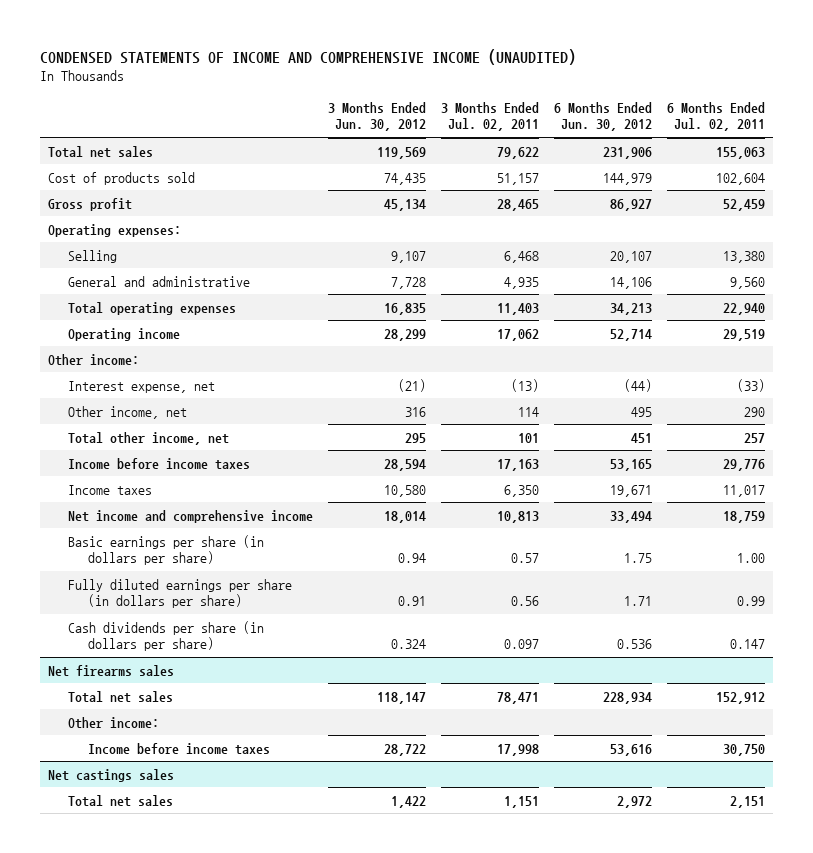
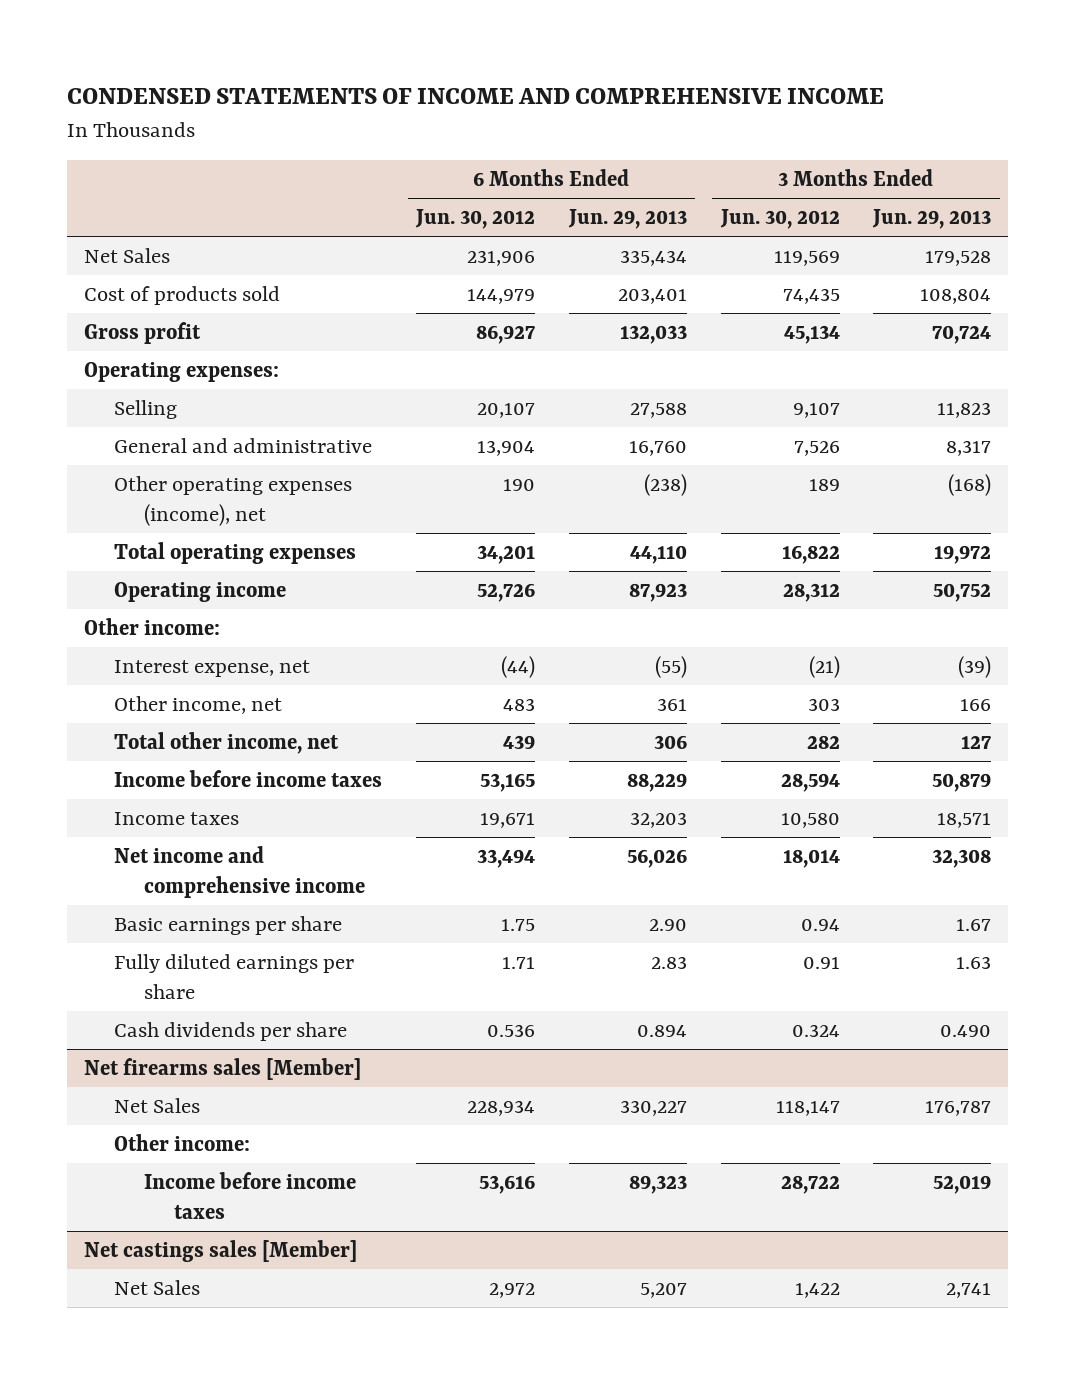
[40,48,577,65] CONDENSED STATEMENTS OF INCOME AND COMPREHENSIVE INCOME (UNAUDITED) -> [67,88,885,105] CONDENSED STATEMENTS OF INCOME AND COMPREHENSIVE INCOME
[440,101,539,132] 3 Months Ended Jul. 02, 2011 -> none
[666,101,765,132] 6 Months Ended Jul. 02, 2011 -> none
none -> [567,209,687,230] Jun. 29, 2013
none -> [872,209,992,230] Jun. 29, 2013
[47,145,153,158] Total net sales -> [84,247,171,263] Net Sales
[390,276,426,289] 7,728 -> [793,440,840,456] 7,526
[609,276,652,289] 14,106 -> [476,439,535,456] 13,904
none -> [114,475,353,526] Other operating expenses (income), net
[383,302,426,315] 16,835 -> [781,544,840,564] 16,822
[609,302,652,315] 34,213 -> [476,544,535,564] 34,201
[383,328,426,341] 28,299 -> [782,582,840,602] 28,312
[609,328,652,341] 52,714 -> [476,582,535,602] 52,726
[404,406,426,417] 316 -> [807,697,840,711] 303
[630,406,652,417] 495 -> [502,697,535,711] 483
[404,432,426,443] 295 -> [806,734,840,749] 282
[630,432,652,443] 451 -> [502,734,535,749] 439
[67,534,264,566] Basic earnings per share (in dollars per share) -> [114,915,343,935] Basic earnings per share
[67,578,292,609] Fully diluted earnings per share (in dollars per share) -> [114,953,355,999] Fully diluted earnings per share
[67,620,264,652] Cash dividends per share (in dollars per share) -> [114,1021,348,1041] Cash dividends per share
[47,664,174,677] Net firearms sales -> [84,1057,362,1080] Net firearms sales [Member]
[67,690,173,703] Total net sales -> [114,1097,201,1113] Net Sales
[47,768,174,782] Net castings sales -> [84,1239,358,1262] Net castings sales [Member]
[67,794,173,807] Total net sales -> [114,1279,201,1295] Net Sales

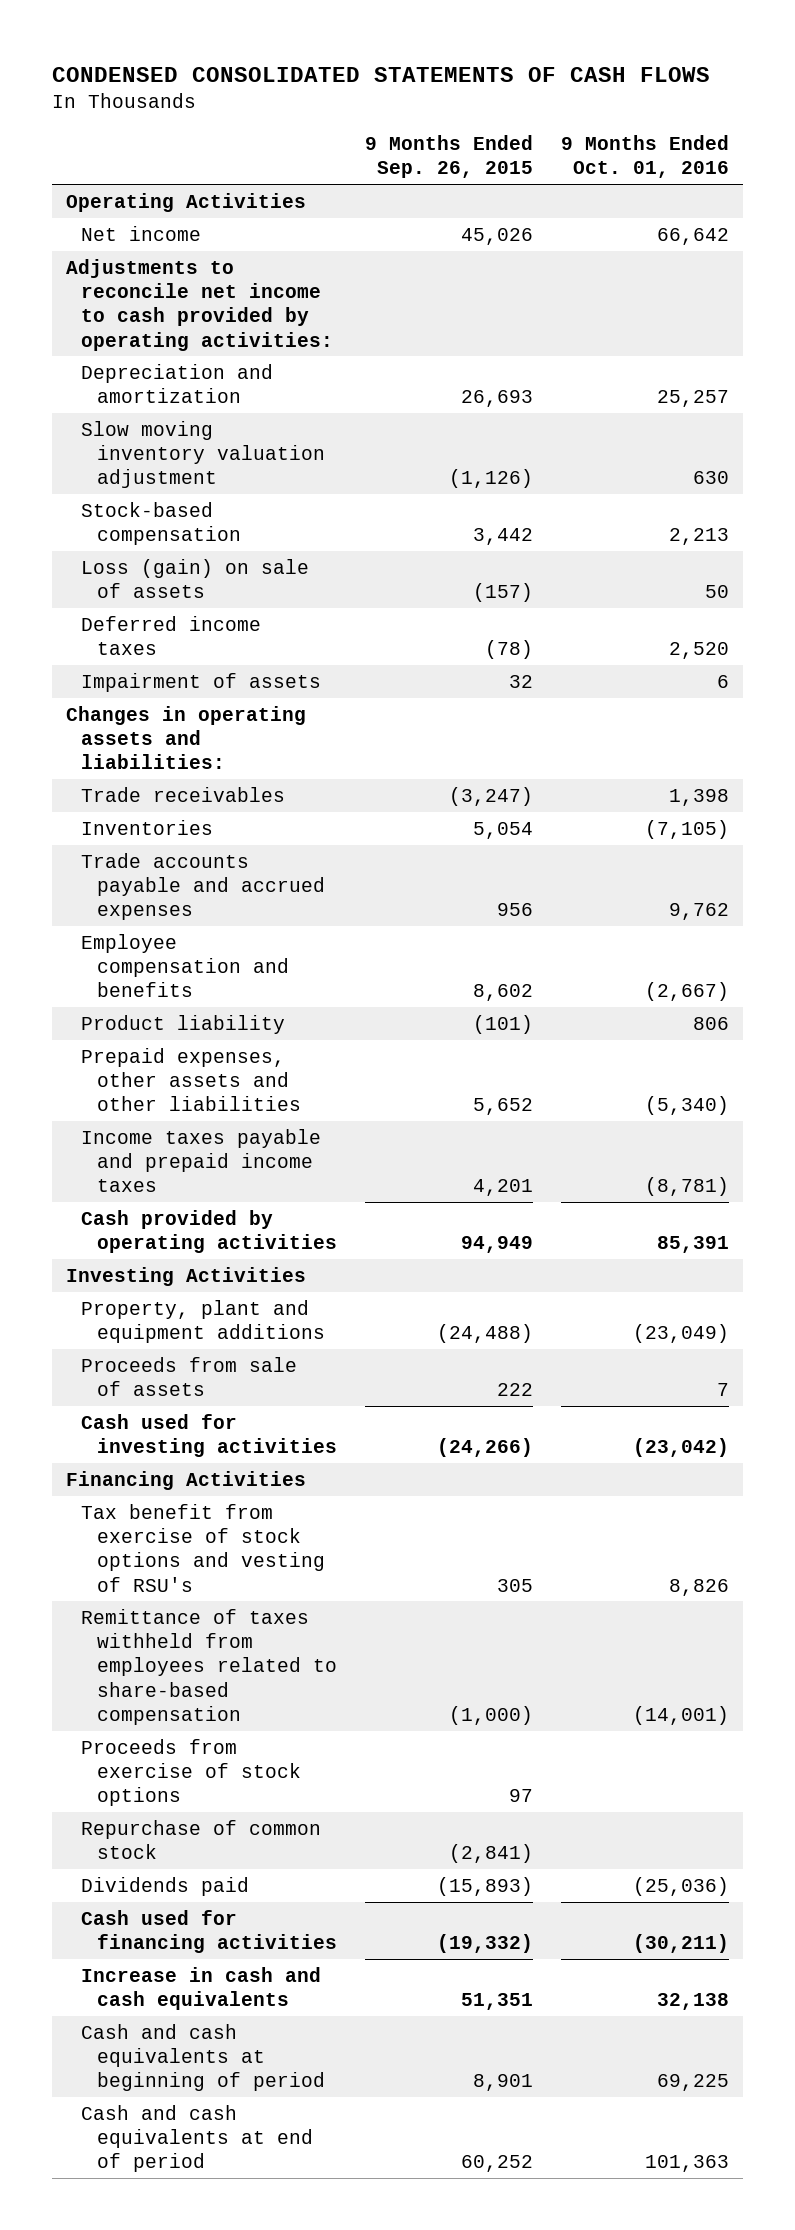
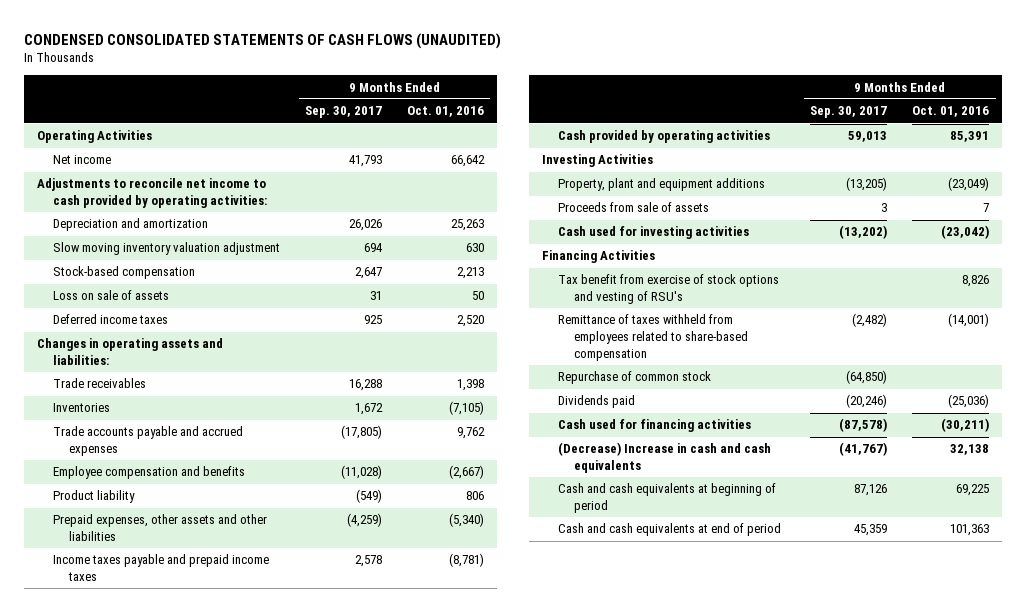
[51,66,710,82] CONDENSED CONSOLIDATED STATEMENTS OF CASH FLOWS -> [24,32,502,49] CONDENSED CONSOLIDATED STATEMENTS OF CASH FLOWS (UNAUDITED)
[364,134,533,179] 9 Months Ended Sep. 26, 2015 -> none
none -> [305,106,383,119] Sep. 30, 2017
[657,389,730,407] 25,257 -> [451,219,485,232] 25,263
[81,558,310,598] Loss (gain) on sale of assets -> [52,290,169,301] Loss on sale of assets
[81,672,322,692] Impairment of assets -> none
[81,1738,301,1807] Proceeds from exercise of stock options -> none
[81,1966,322,2010] Increase in cash and cash equivalents -> [558,442,772,474] (Decrease) Increase in cash and cash equivalents

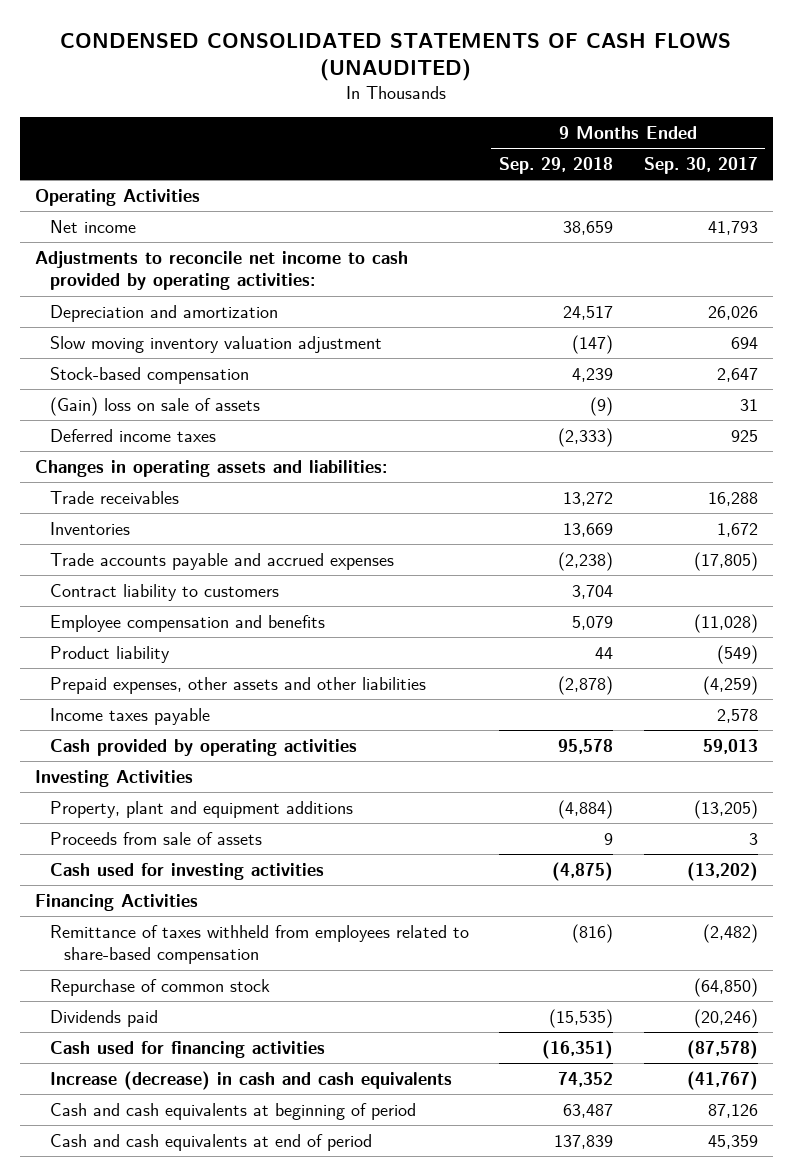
[407,106,485,118] Oct. 01, 2016 -> none
none -> [499,156,614,174] Sep. 29, 2018
[52,290,169,301] Loss on sale of assets -> [49,396,260,416] (Gain) loss on sale of assets
none -> [49,583,279,601] Contract liability to customers
[52,554,269,582] Income taxes payable and prepaid income taxes -> [49,707,210,725] Income taxes payable
[558,274,780,305] Tax benefit from exercise of stock options and vesting of RSU's -> none
[558,442,772,474] (Decrease) Increase in cash and cash equivalents -> [49,1070,452,1090] Increase (decrease) in cash and cash equivalents

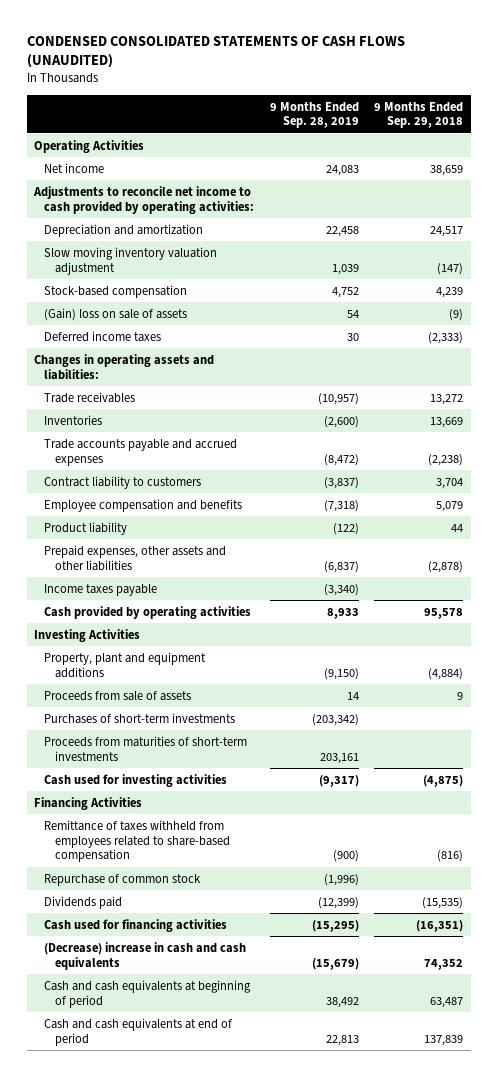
[643,156,758,174] Sep. 30, 2017 -> none
none -> [269,101,359,129] 9 Months Ended Sep. 28, 2019
none -> [44,712,236,724] Purchases of short-term investments
none -> [44,735,248,761] Proceeds from maturities of short-term investments
[49,1070,452,1090] Increase (decrease) in cash and cash equivalents -> [44,941,247,970] (Decrease) increase in cash and cash equivalents

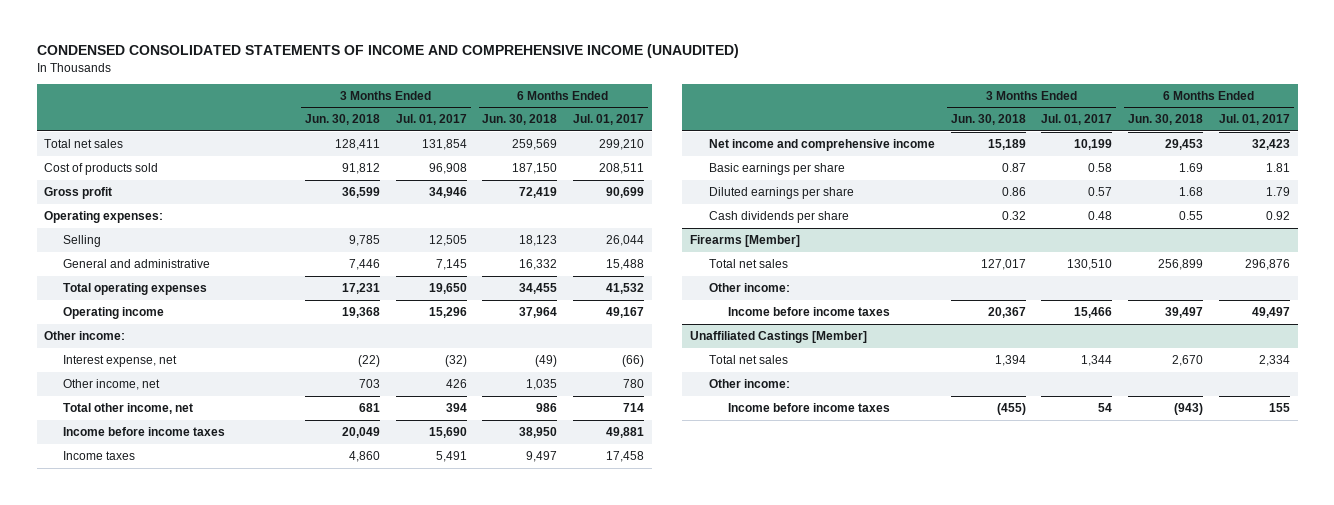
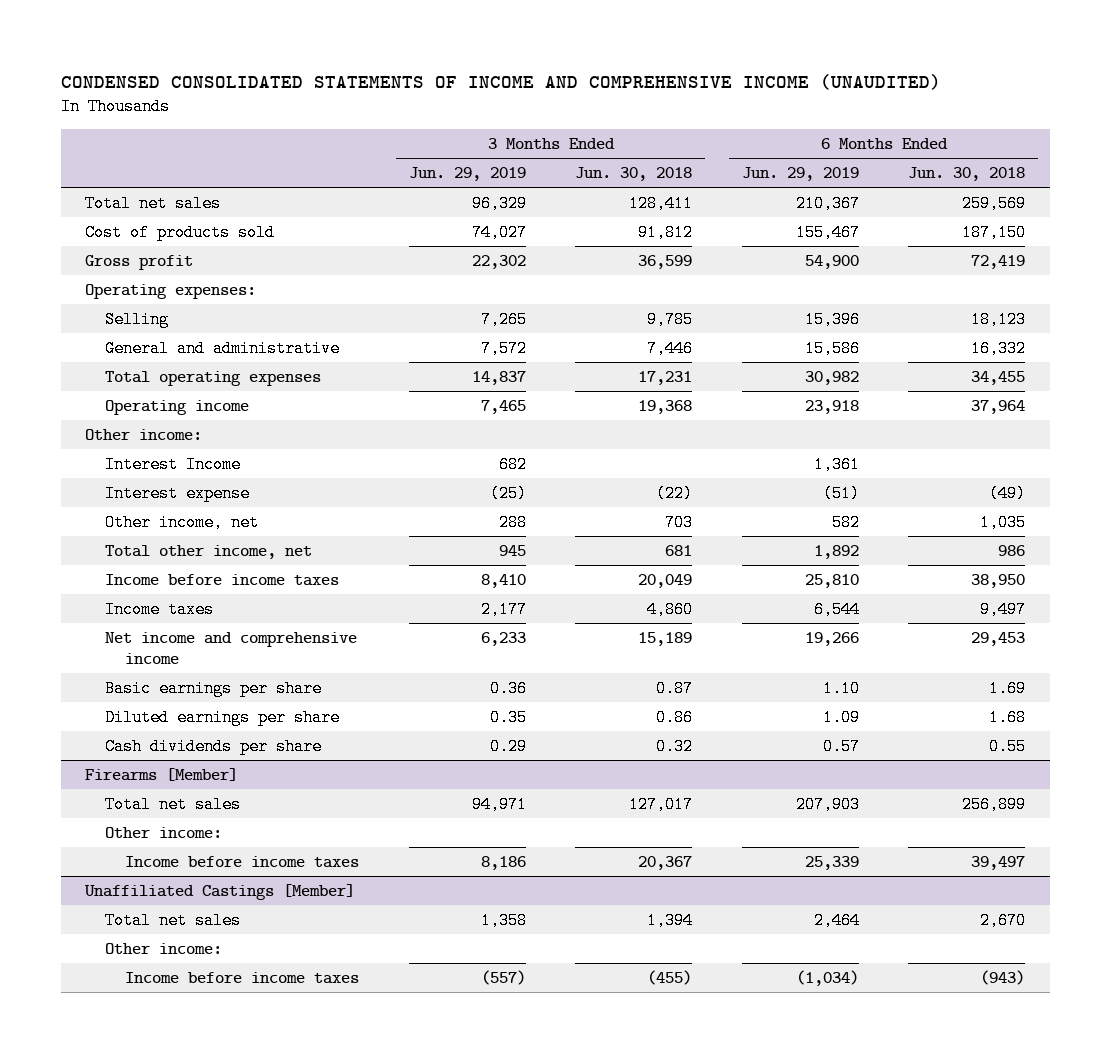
[395,114,467,126] Jul. 01, 2017 -> none
[573,114,645,126] Jul. 01, 2017 -> none
none -> [408,167,526,182] Jun. 29, 2019
none -> [741,167,859,182] Jun. 29, 2019
none -> [105,455,242,473] Interest Income
[63,354,178,367] Interest expense, net -> [105,484,251,502] Interest expense

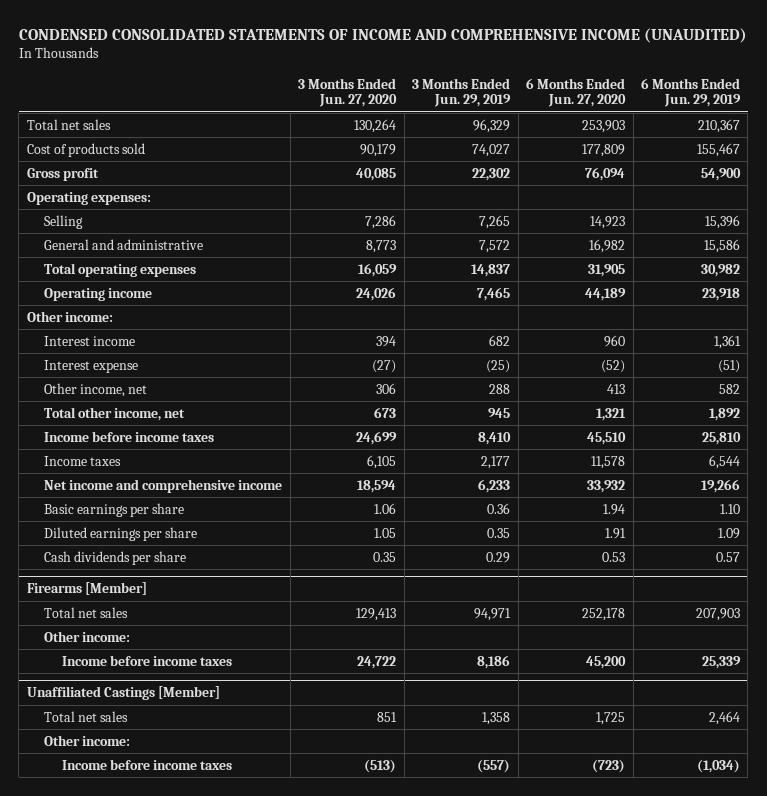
[575,167,693,182] Jun. 30, 2018 -> none
[908,167,1026,182] Jun. 30, 2018 -> none
none -> [298,77,398,108] 3 Months Ended Jun. 27, 2020
none -> [526,77,627,108] 6 Months Ended Jun. 27, 2020
[105,455,242,473] Interest Income -> [44,335,136,346] Interest income

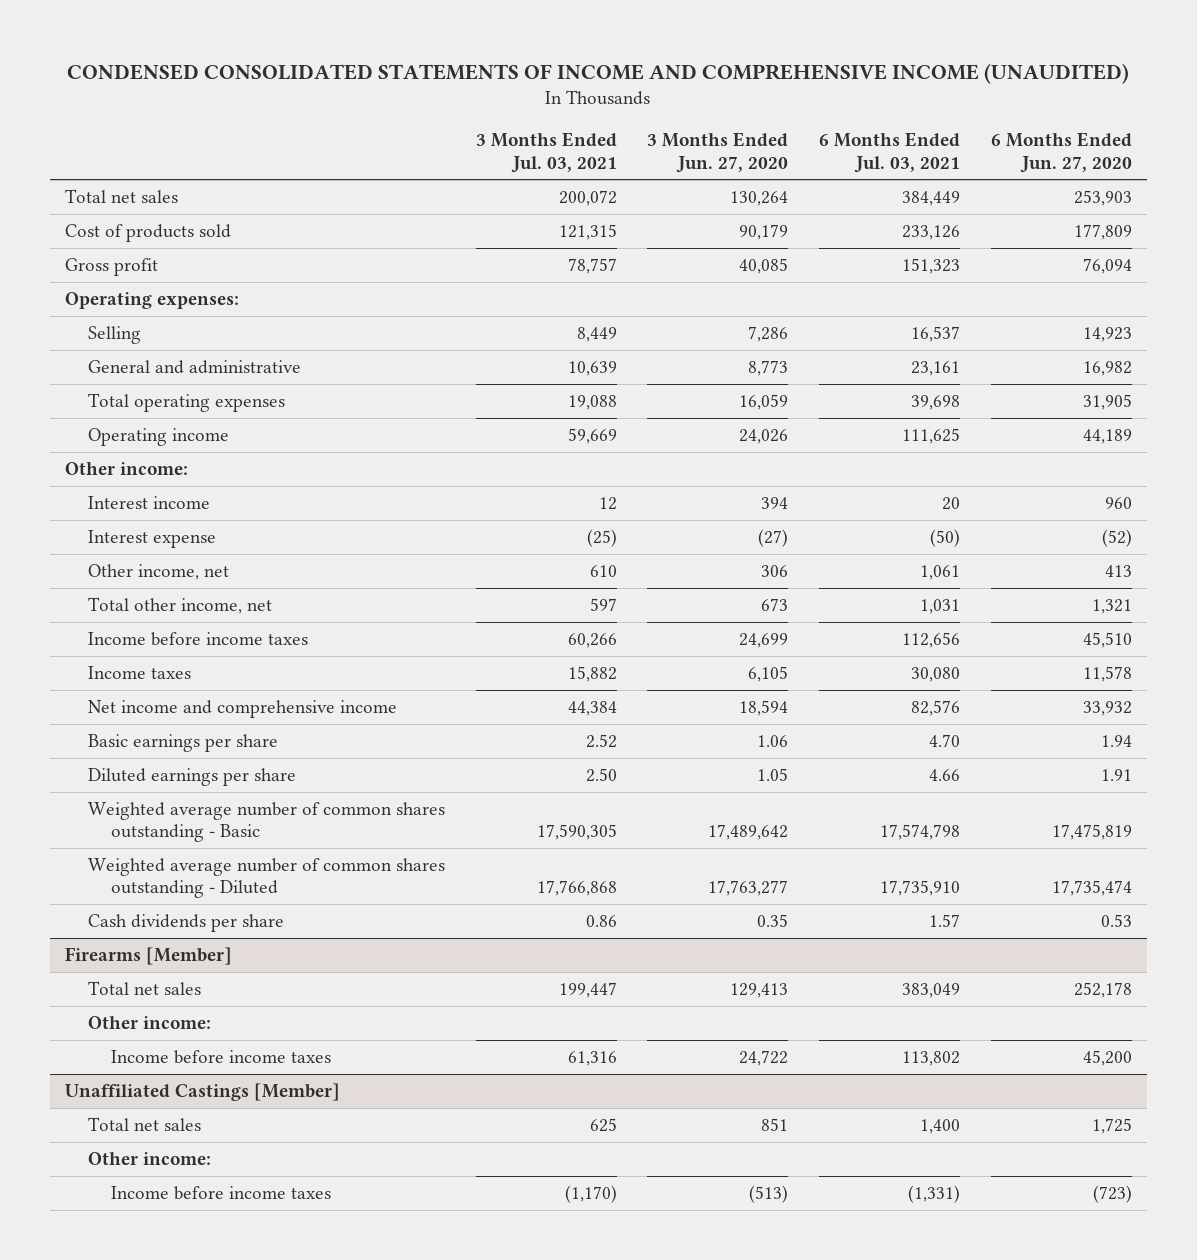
[412,77,512,108] 3 Months Ended Jun. 29, 2019 -> none
[640,77,741,108] 6 Months Ended Jun. 29, 2019 -> none
none -> [475,132,617,173] 3 Months Ended Jul. 03, 2021
none -> [819,132,961,173] 6 Months Ended Jul. 03, 2021
none -> [88,801,446,843] Weighted average number of common shares outstanding - Basic
none -> [88,857,446,899] Weighted average number of common shares outstanding - Diluted

